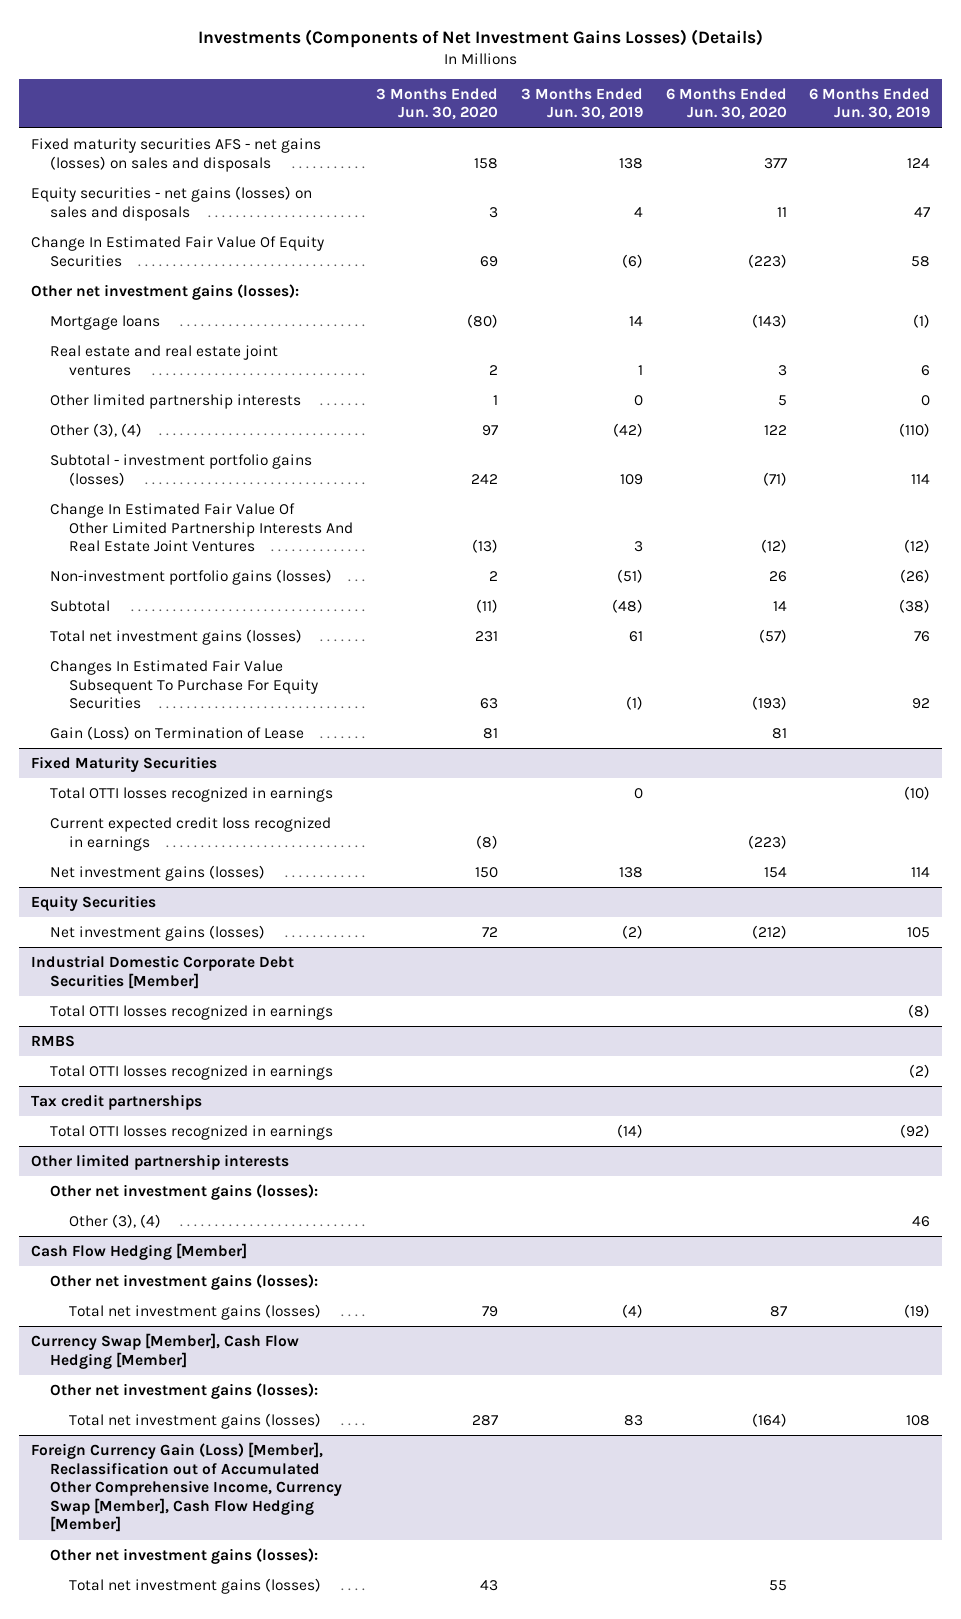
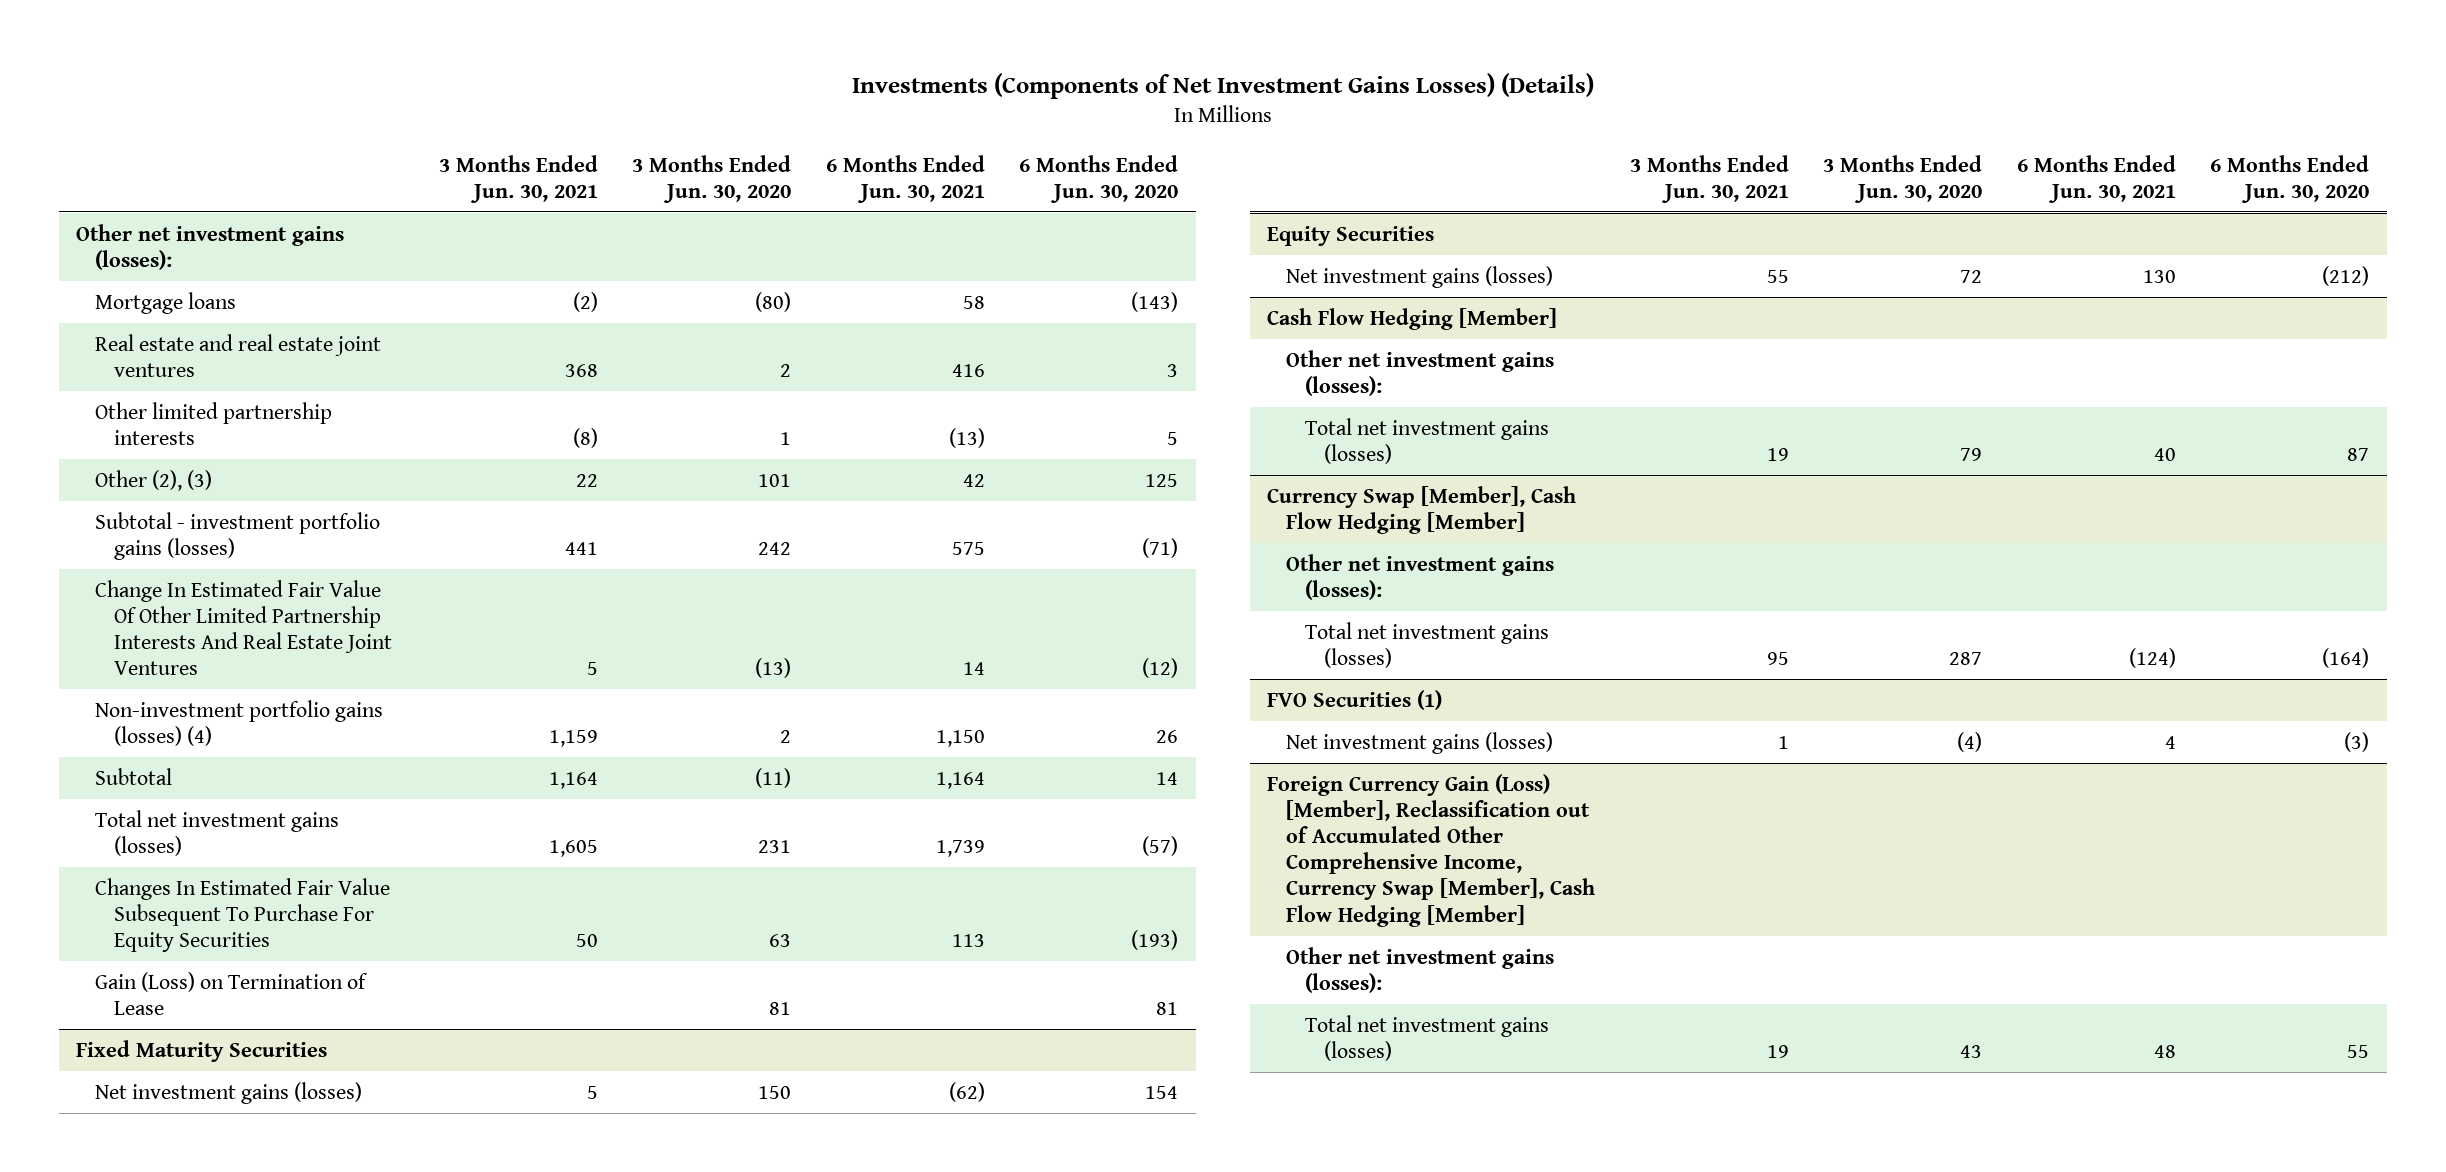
[520,87,643,121] 3 Months Ended Jun. 30, 2019 -> none
[809,87,931,121] 6 Months Ended Jun. 30, 2019 -> none
none -> [438,154,598,203] 3 Months Ended Jun. 30, 2021
none -> [825,154,985,203] 6 Months Ended Jun. 30, 2021
[30,137,321,172] Fixed maturity securities AFS - net gains (losses) on sales and disposals -> none
[30,185,312,221] Equity securities - net gains (losses) on sales and disposals -> none
[30,235,324,267] Change In Estimated Fair Value Of Equity Securities -> none
[50,422,143,437] Other (3), (4) -> [95,469,213,491] Other (2), (3)
[482,424,499,436] 97 -> [758,473,792,487] 101
[763,424,787,435] 122 -> [1145,473,1179,487] 125
[50,568,333,585] Non-investment portfolio gains (losses) -> [95,699,384,746] Non-investment portfolio gains (losses) (4)
[50,786,334,802] Total OTTI losses recognized in earnings -> none
[50,816,332,851] Current expected credit loss recognized in earnings -> none
[30,954,294,989] Industrial Domestic Corporate Debt Securities [Member] -> none
[50,1004,334,1020] Total OTTI losses recognized in earnings -> none
[30,1034,75,1047] RMBS -> none
[50,1064,334,1080] Total OTTI losses recognized in earnings -> none
[30,1093,202,1110] Tax credit partnerships -> none
[50,1124,334,1140] Total OTTI losses recognized in earnings -> none
[30,1153,289,1170] Other limited partnership interests -> none
[50,1183,319,1200] Other net investment gains (losses): -> none
[69,1213,162,1228] Other (3), (4) -> none
none -> [1267,689,1443,710] FVO Securities (1)
none -> [1286,731,1554,754] Net investment gains (losses)

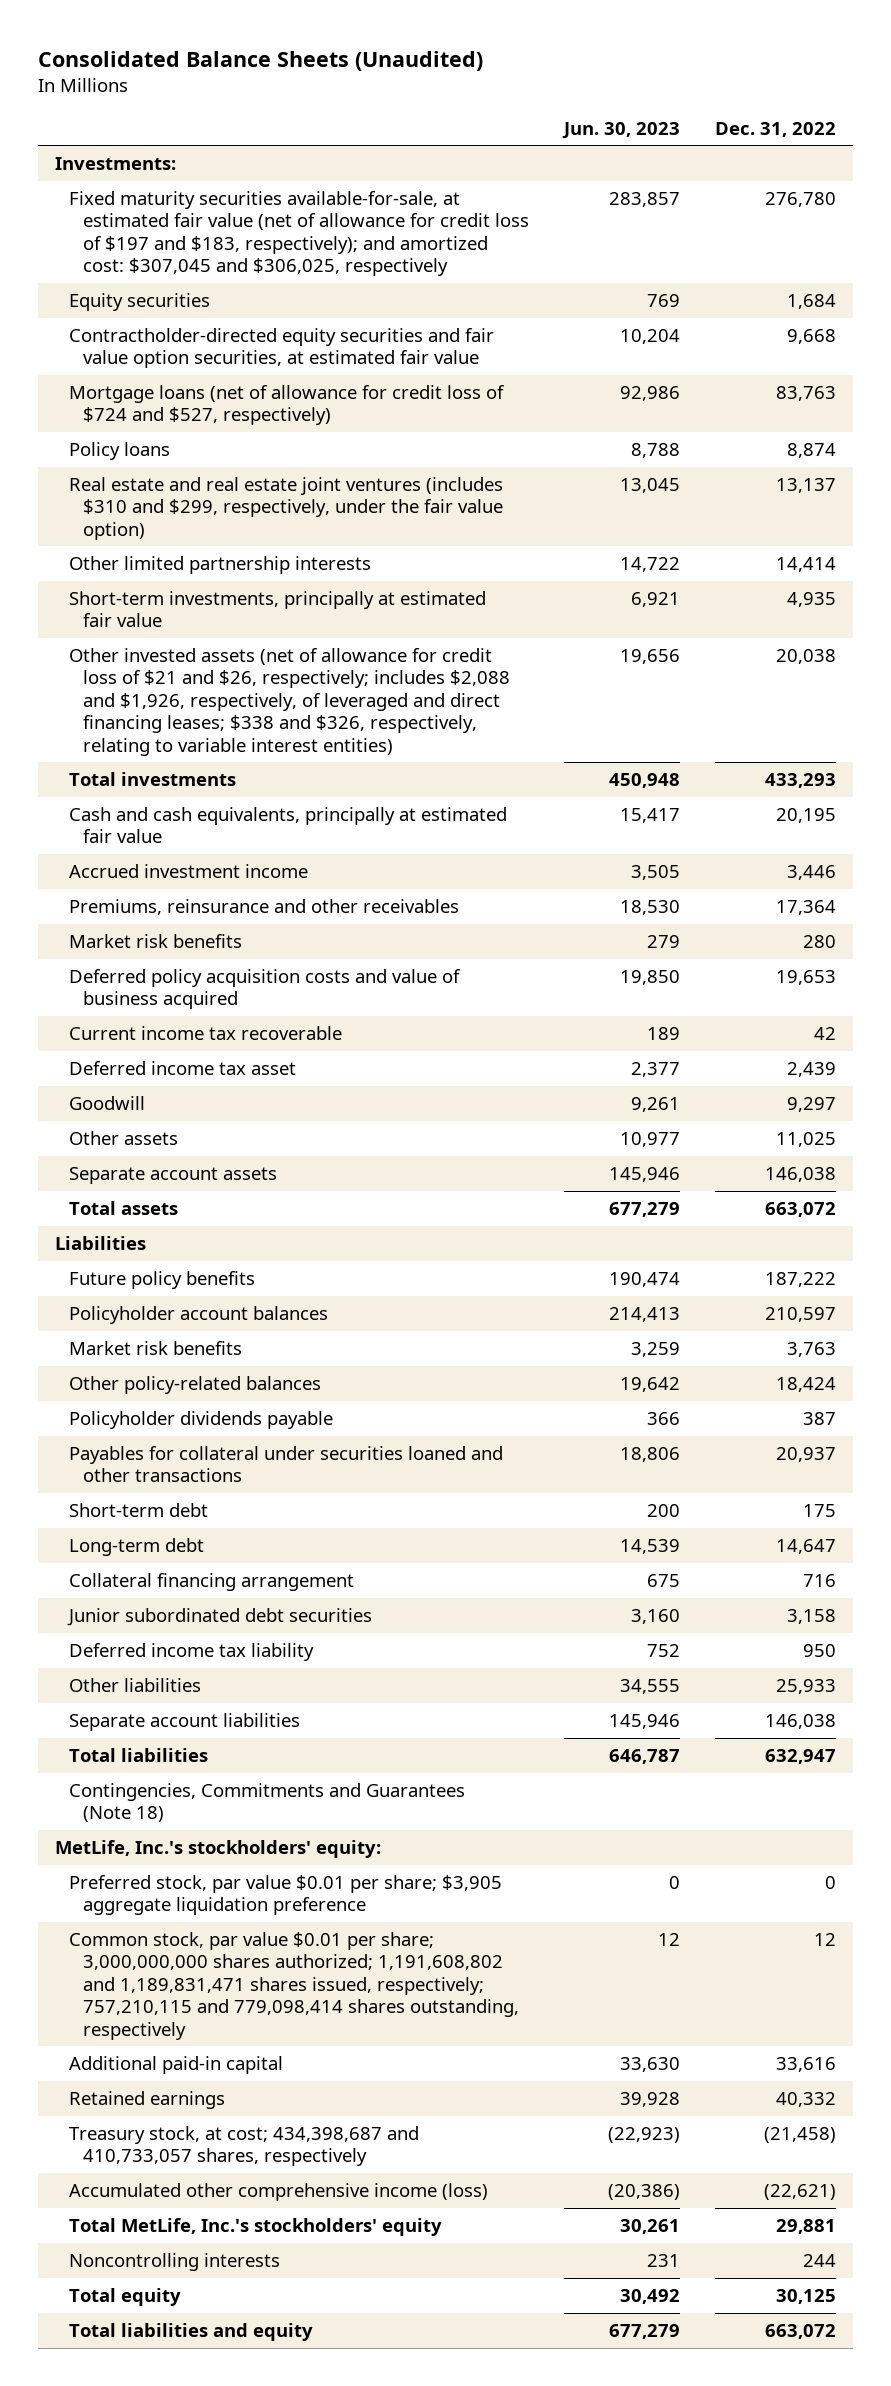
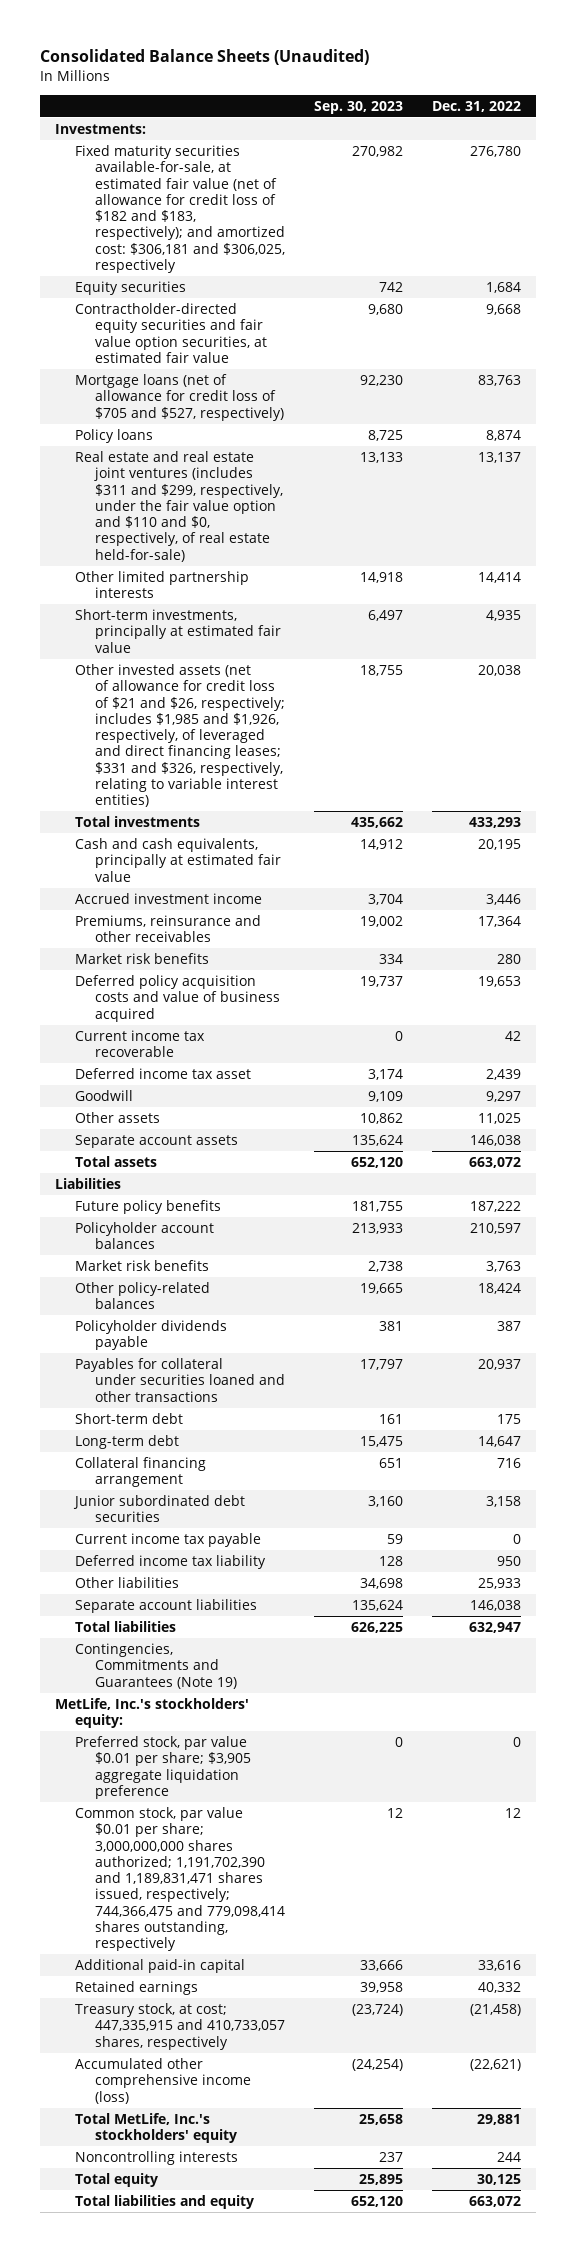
[561,121,680,139] Jun. 30, 2023 -> none
none -> [313,100,403,114] Sep. 30, 2023
[69,190,530,277] Fixed maturity securities available-for-sale, at estimated fair value (net of allowance for credit loss of $197 and $183, respectively); and amortized cost: $307,045 and $306,025, respectively -> [74,144,285,274] Fixed maturity securities available-for-sale, at estimated fair value (net of allowance for credit loss of $182 and $183, respectively); and amortized cost: $306,181 and $306,025, respectively
[69,384,506,426] Mortgage loans (net of allowance for credit loss of $724 and $527, respectively) -> [74,373,284,421] Mortgage loans (net of allowance for credit loss of $705 and $527, respectively)
[69,476,504,540] Real estate and real estate joint ventures (includes $310 and $299, respectively, under the fair value option) -> [74,450,283,562] Real estate and real estate joint ventures (includes $311 and $299, respectively, under the fair value option and $110 and $0, respectively, of real estate held-for-sale)
[69,647,511,756] Other invested assets (net of allowance for credit loss of $21 and $26, respectively; includes $2,088 and $1,926, respectively, of leveraged and direct financing leases; $338 and $326, respectively, relating to variable interest entities) -> [74,663,285,808] Other invested assets (net of allowance for credit loss of $21 and $26, respectively; includes $1,985 and $1,926, respectively, of leveraged and direct financing leases; $331 and $326, respectively, relating to variable interest entities)
none -> [74,1532,261,1547] Current income tax payable
[69,1782,466,1823] Contingencies, Commitments and Guarantees (Note 18) -> [74,1642,237,1689] Contingencies, Commitments and Guarantees (Note 19)
[69,1931,520,2040] Common stock, par value $0.01 per share; 3,000,000,000 shares authorized; 1,191,608,802 and 1,189,831,471 shares issued, respectively; 757,210,115 and 779,098,414 shares outstanding, respectively -> [74,1806,285,1952] Common stock, par value $0.01 per share; 3,000,000,000 shares authorized; 1,191,702,390 and 1,189,831,471 shares issued, respectively; 744,366,475 and 779,098,414 shares outstanding, respectively
[69,2125,420,2167] Treasury stock, at cost; 434,398,687 and 410,733,057 shares, respectively -> [74,2002,285,2050] Treasury stock, at cost; 447,335,915 and 410,733,057 shares, respectively

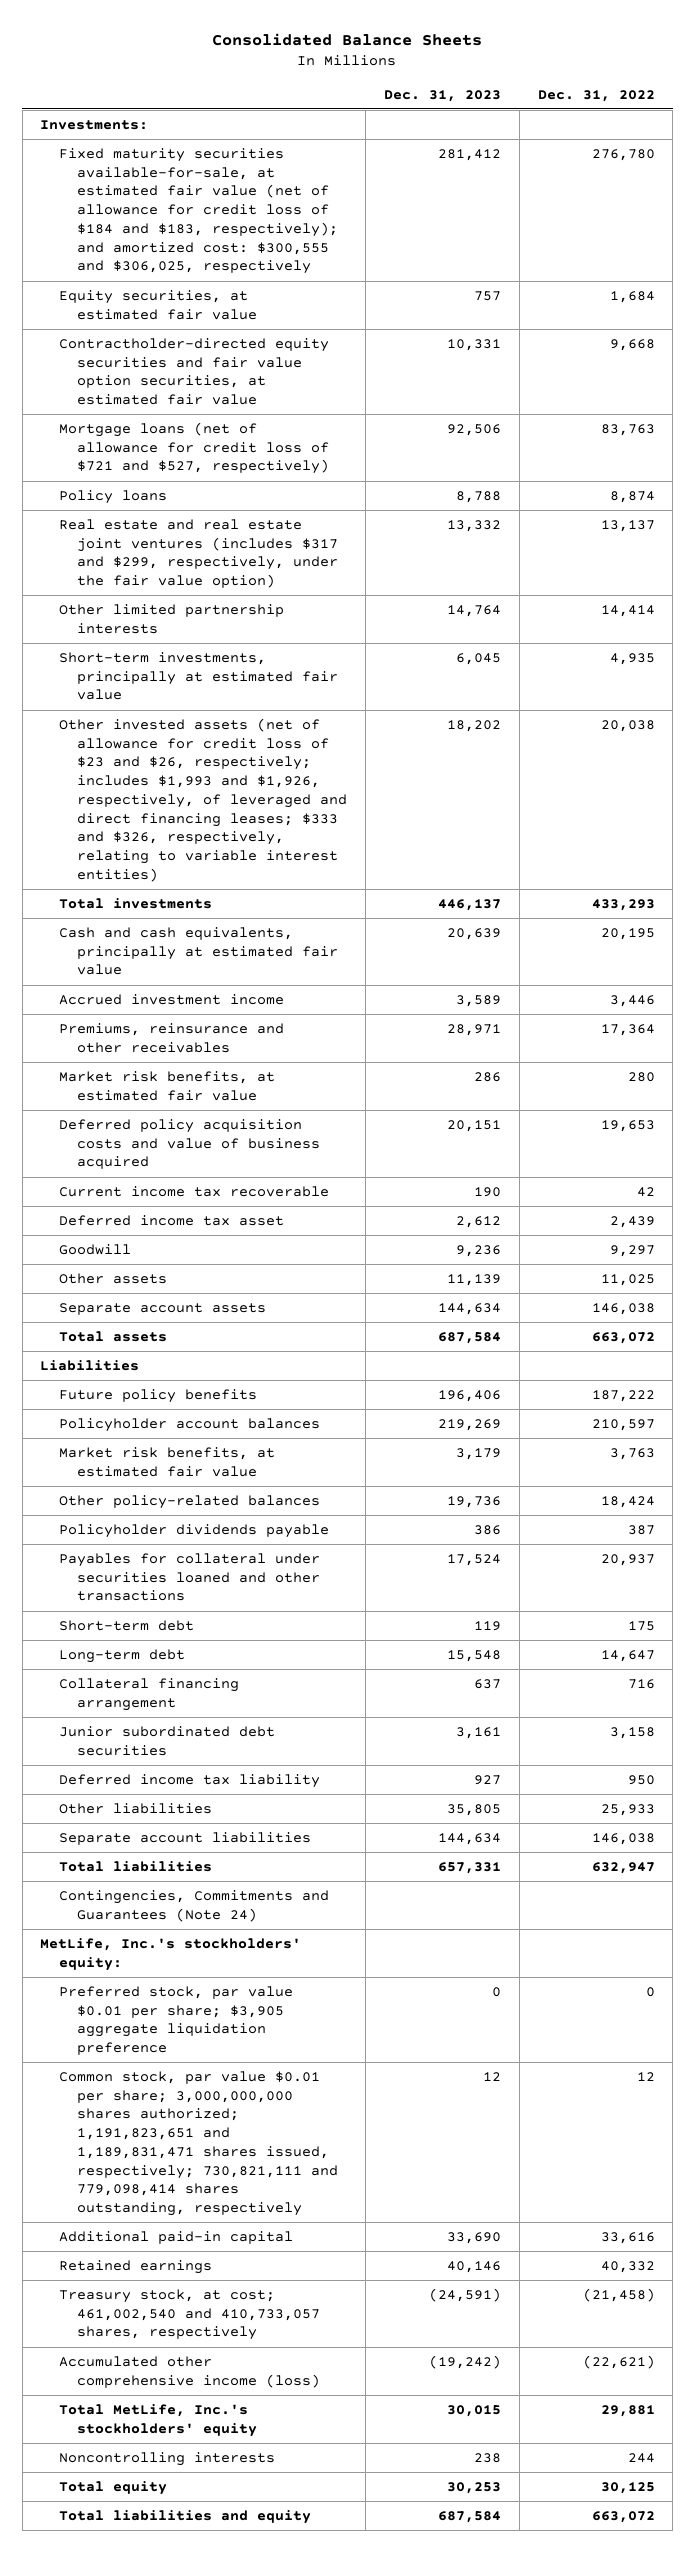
[40,48,370,65] Consolidated Balance Sheets (Unaudited) -> [212,33,483,47] Consolidated Balance Sheets
[313,100,403,114] Sep. 30, 2023 -> none
none -> [383,89,501,102] Dec. 31, 2023
[74,144,285,274] Fixed maturity securities available-for-sale, at estimated fair value (net of allowance for credit loss of $182 and $183, respectively); and amortized cost: $306,181 and $306,025, respectively -> [58,147,339,275] Fixed maturity securities available-for-sale, at estimated fair value (net of allowance for credit loss of $184 and $183, respectively); and amortized cost: $300,555 and $306,025, respectively
[74,280,186,295] Equity securities -> [58,289,258,320] Equity securities, at estimated fair value
[74,373,284,421] Mortgage loans (net of allowance for credit loss of $705 and $527, respectively) -> [58,421,330,475] Mortgage loans (net of allowance for credit loss of $721 and $527, respectively)
[74,450,283,562] Real estate and real estate joint ventures (includes $311 and $299, respectively, under the fair value option and $110 and $0, respectively, of real estate held-for-sale) -> [58,518,339,589] Real estate and real estate joint ventures (includes $317 and $299, respectively, under the fair value option)
[74,663,285,808] Other invested assets (net of allowance for credit loss of $21 and $26, respectively; includes $1,985 and $1,926, respectively, of leveraged and direct financing leases; $331 and $326, respectively, relating to variable interest entities) -> [58,717,348,882] Other invested assets (net of allowance for credit loss of $23 and $26, respectively; includes $1,993 and $1,926, respectively, of leveraged and direct financing leases; $333 and $326, respectively, relating to variable interest entities)
[74,952,209,964] Market risk benefits -> [58,1070,275,1101] Market risk benefits, at estimated fair value
[74,1259,209,1271] Market risk benefits -> [58,1446,275,1477] Market risk benefits, at estimated fair value
[74,1532,261,1547] Current income tax payable -> none
[74,1642,237,1689] Contingencies, Commitments and Guarantees (Note 19) -> [58,1889,329,1922] Contingencies, Commitments and Guarantees (Note 24)
[74,1806,285,1952] Common stock, par value $0.01 per share; 3,000,000,000 shares authorized; 1,191,702,390 and 1,189,831,471 shares issued, respectively; 744,366,475 and 779,098,414 shares outstanding, respectively -> [58,2070,339,2217] Common stock, par value $0.01 per share; 3,000,000,000 shares authorized; 1,191,823,651 and 1,189,831,471 shares issued, respectively; 730,821,111 and 779,098,414 shares outstanding, respectively
[74,2002,285,2050] Treasury stock, at cost; 447,335,915 and 410,733,057 shares, respectively -> [58,2288,321,2341] Treasury stock, at cost; 461,002,540 and 410,733,057 shares, respectively

